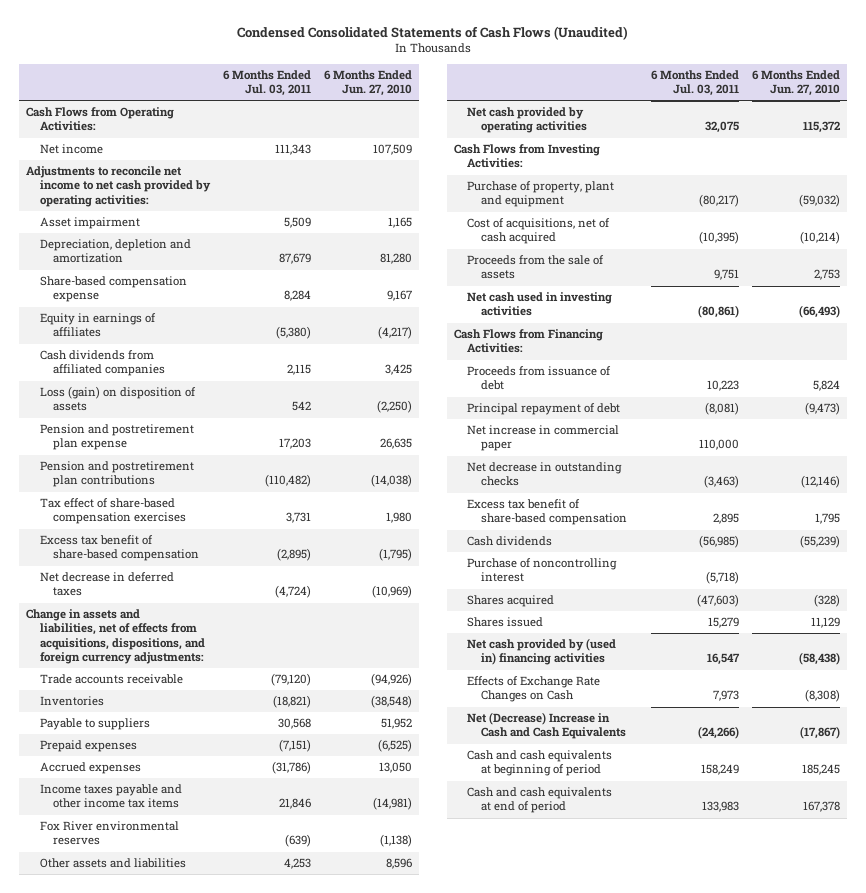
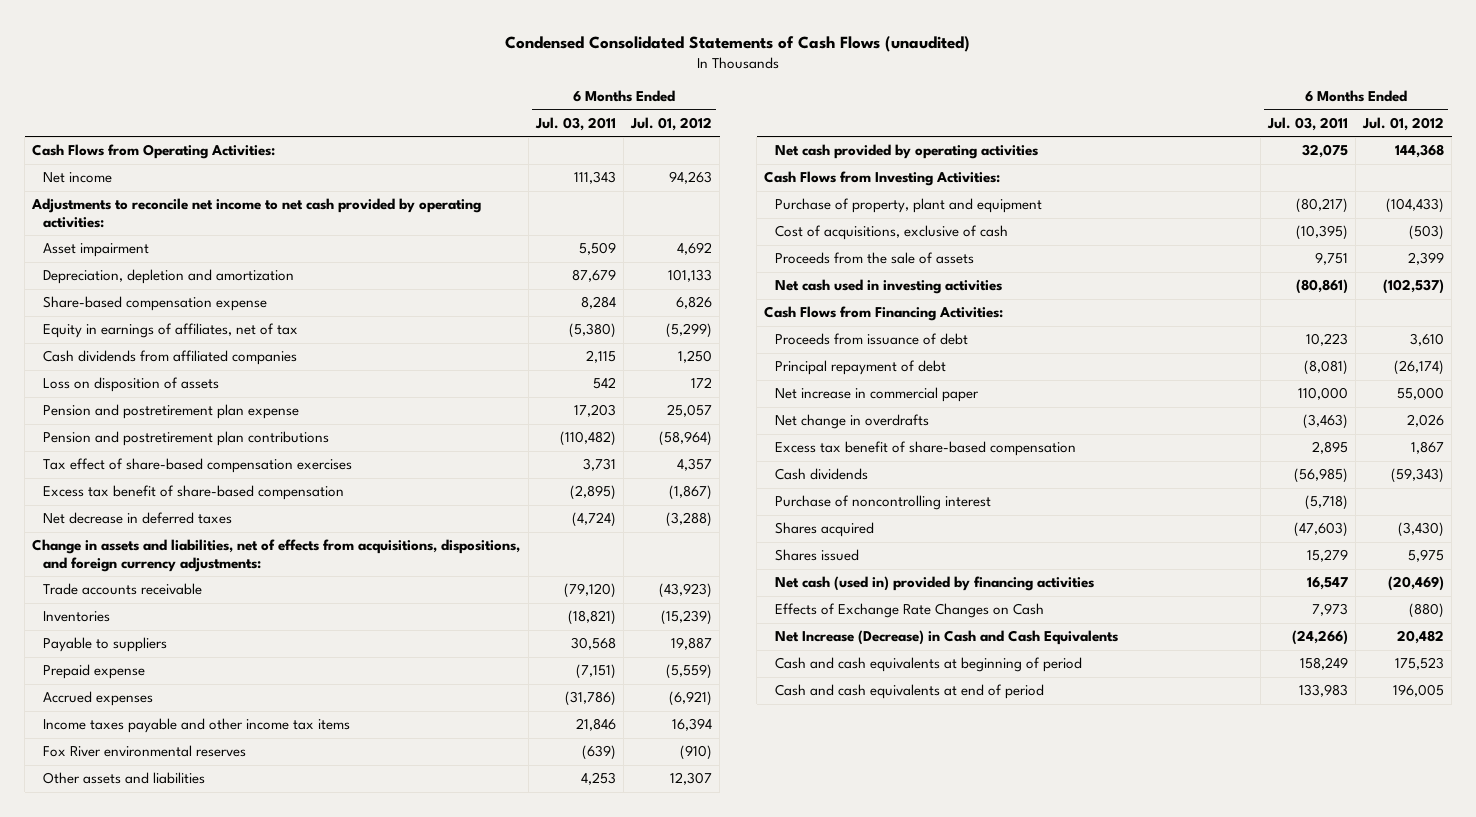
[237,26,629,41] Condensed Consolidated Statements of Cash Flows (Unaudited) -> [505,35,971,52] Condensed Consolidated Statements of Cash Flows (unaudited)
[324,70,413,97] 6 Months Ended Jun. 27, 2010 -> none
none -> [629,116,712,131] Jul. 01, 2012
[39,313,156,338] Equity in earnings of affiliates -> [42,323,298,339] Equity in earnings of affiliates, net of tax
[39,386,196,412] Loss (gain) on disposition of assets -> [42,377,219,393] Loss on disposition of assets
[39,740,137,753] Prepaid expenses -> [42,664,145,680] Prepaid expense
[467,218,611,245] Cost of acquisitions, net of cash acquired -> [774,225,1008,241] Cost of acquisitions, exclusive of cash
[467,462,623,487] Net decrease in outstanding checks -> [774,414,929,430] Net change in overdrafts
[467,638,617,666] Net cash provided by (used in) financing activities -> [774,576,1094,592] Net cash (used in) provided by financing activities
[467,712,626,740] Net (Decrease) Increase in Cash and Cash Equivalents -> [774,630,1118,646] Net Increase (Decrease) in Cash and Cash Equivalents

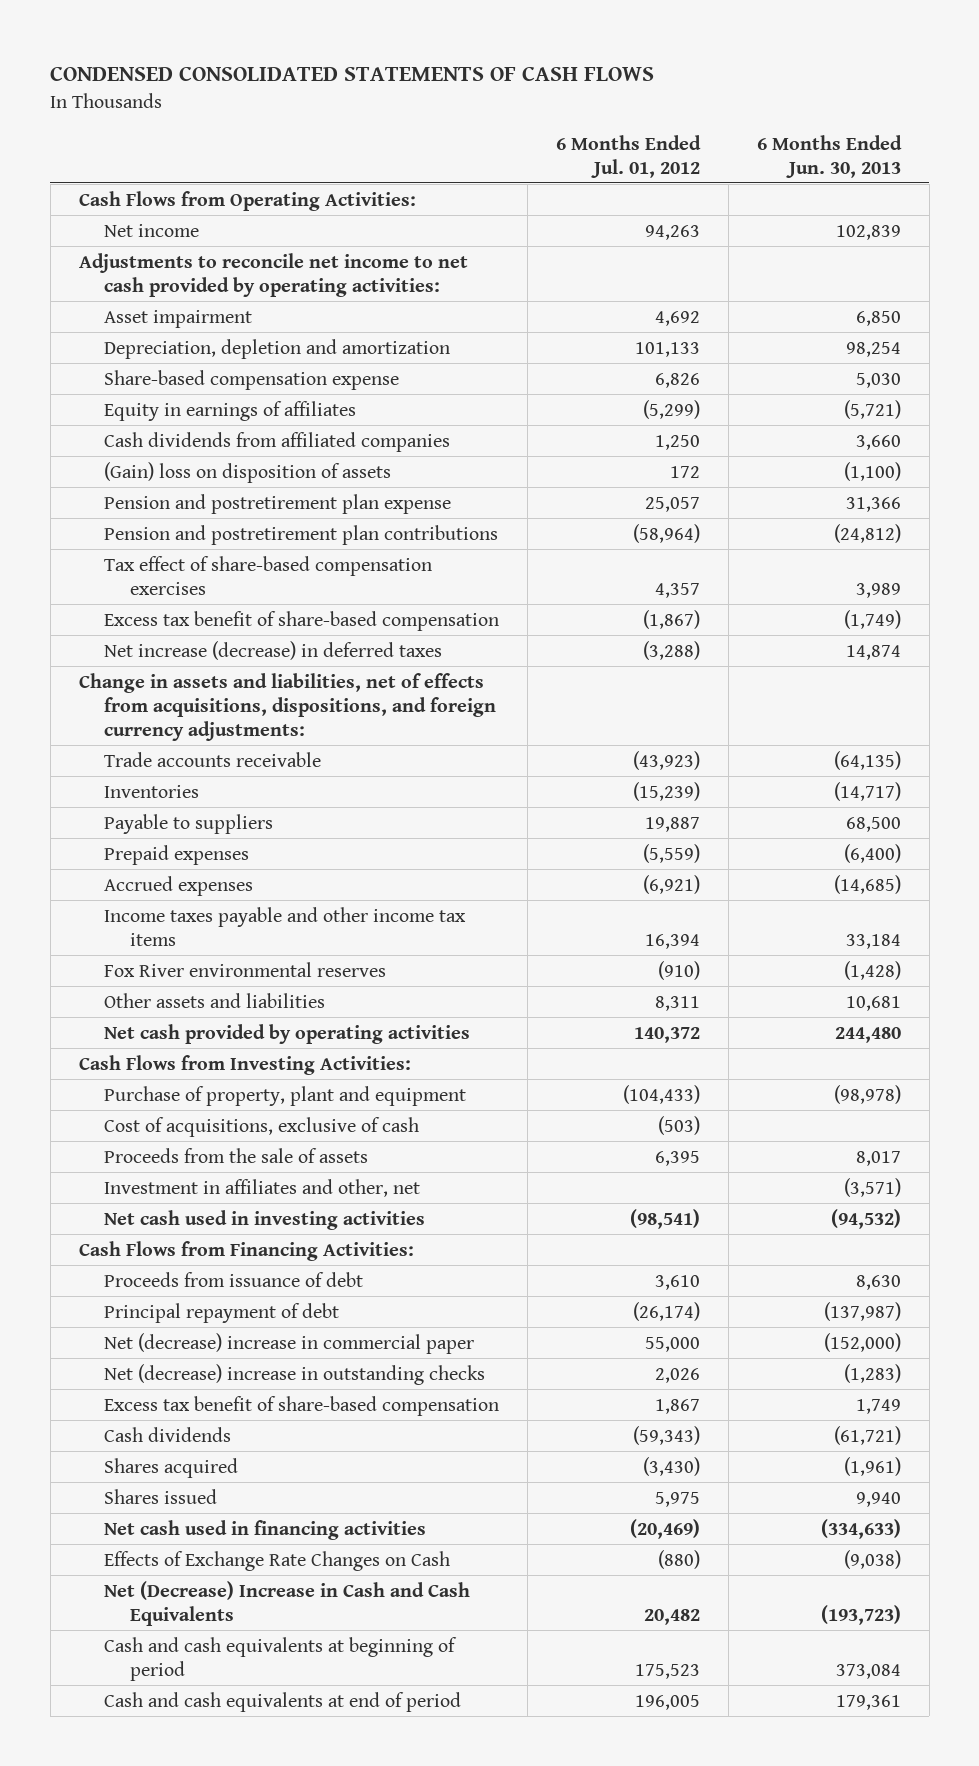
[505,35,971,52] Condensed Consolidated Statements of Cash Flows (unaudited) -> [50,66,655,82] CONDENSED CONSOLIDATED STATEMENTS OF CASH FLOWS
[534,116,616,131] Jul. 03, 2011 -> none
none -> [756,134,902,178] 6 Months Ended Jun. 30, 2013
[42,323,298,339] Equity in earnings of affiliates, net of tax -> [104,400,357,421] Equity in earnings of affiliates
[42,377,219,393] Loss on disposition of assets -> [104,461,392,483] (Gain) loss on disposition of assets
[42,512,232,525] Net decrease in deferred taxes -> [104,640,443,660] Net increase (decrease) in deferred taxes
[42,664,145,680] Prepaid expense -> [104,844,250,865] Prepaid expenses
[669,772,712,786] 12,307 -> [654,995,700,1011] 8,311
[1394,144,1444,159] 144,368 -> [633,1026,700,1043] 140,372
[1407,252,1444,266] 2,399 -> [654,1150,700,1166] 6,395
none -> [104,1178,421,1197] Investment in affiliates and other, net
[1382,279,1444,295] (102,537) -> [629,1208,700,1229] (98,541)
[774,387,979,403] Net increase in commercial paper -> [104,1332,475,1354] Net (decrease) increase in commercial paper
[774,414,929,430] Net change in overdrafts -> [104,1363,486,1385] Net (decrease) increase in outstanding checks
[774,495,991,511] Purchase of noncontrolling interest -> none
[774,576,1094,592] Net cash (used in) provided by financing activities -> [104,1519,427,1540] Net cash used in financing activities
[774,630,1118,646] Net Increase (Decrease) in Cash and Cash Equivalents -> [104,1580,471,1626] Net (Decrease) Increase in Cash and Cash Equivalents

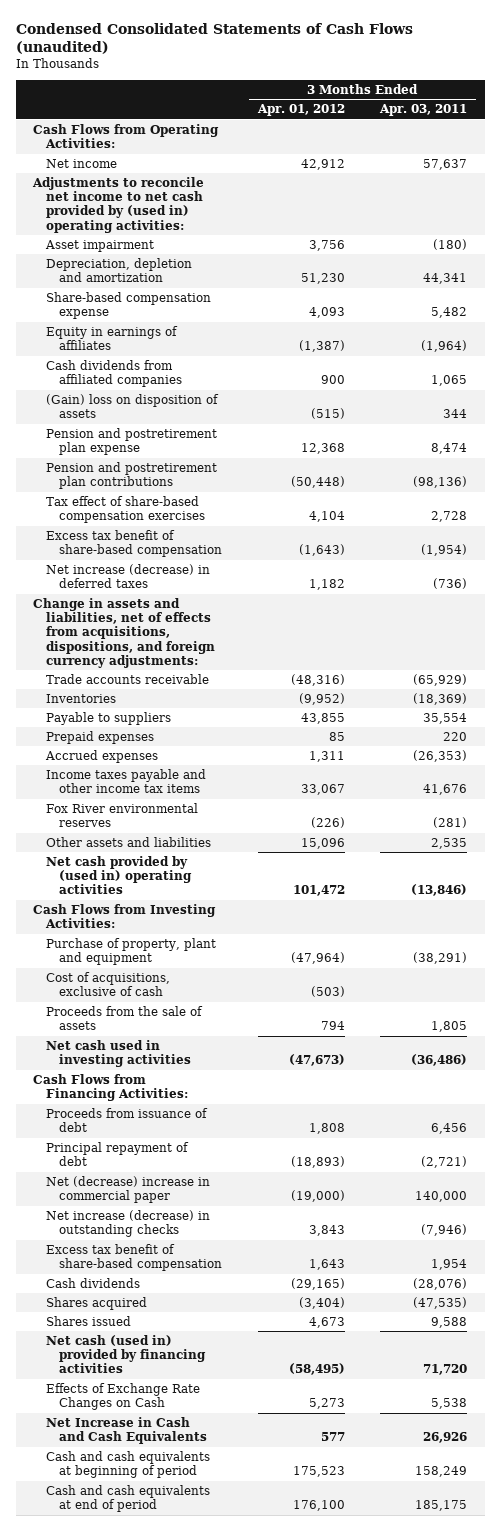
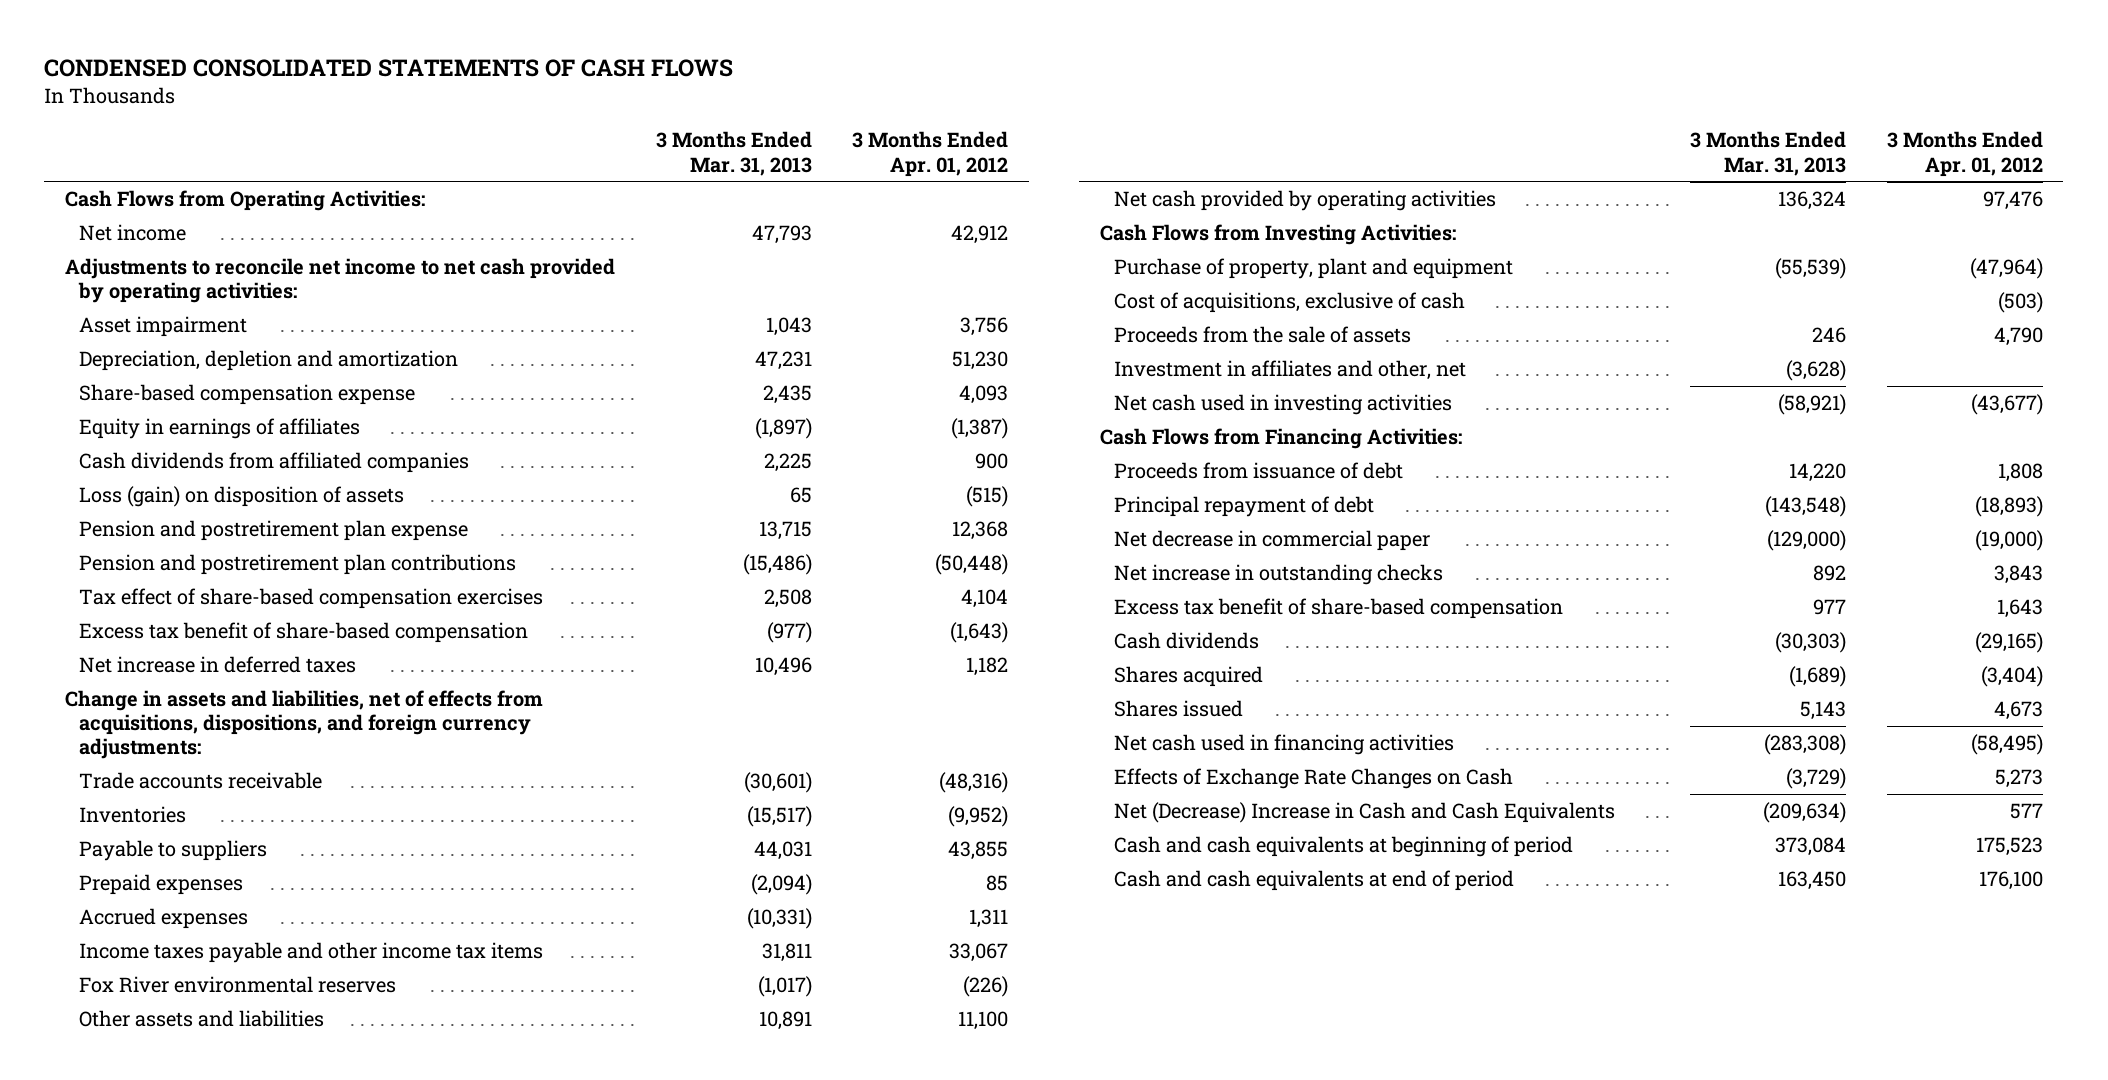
[15,22,413,55] Condensed Consolidated Statements of Cash Flows (unaudited) -> [44,58,734,77] CONDENSED CONSOLIDATED STATEMENTS OF CASH FLOWS
[378,104,467,117] Apr. 03, 2011 -> none
none -> [655,131,812,176] 3 Months Ended Mar. 31, 2013
[32,176,205,233] Adjustments to reconcile net income to net cash provided by (used in) operating activities: -> [64,258,615,304] Adjustments to reconcile net income to net cash provided by operating activities:
[46,393,220,419] (Gain) loss on disposition of assets -> [78,486,404,508] Loss (gain) on disposition of assets
[46,563,211,589] Net increase (decrease) in deferred taxes -> [78,656,356,674] Net increase in deferred taxes
[300,837,345,849] 15,096 -> [958,1011,1009,1031] 11,100
[46,855,193,895] Net cash provided by (used in) operating activities -> [1113,190,1496,212] Net cash provided by operating activities
[292,885,345,897] 101,472 -> [1983,191,2044,211] 97,476
[320,1021,345,1031] 794 -> [1994,327,2044,347] 4,790
none -> [1113,360,1466,381] Investment in affiliates and other, net
[288,1054,345,1067] (47,673) -> [1971,394,2044,416] (43,677)
[46,1175,211,1204] Net (decrease) increase in commercial paper -> [1113,530,1430,552] Net decrease in commercial paper
[46,1209,211,1238] Net increase (decrease) in outstanding checks -> [1113,564,1443,586] Net increase in outstanding checks
[46,1334,207,1374] Net cash (used in) provided by financing activities -> [1113,734,1454,756] Net cash used in financing activities
[46,1416,208,1445] Net Increase in Cash and Cash Equivalents -> [1113,802,1615,824] Net (Decrease) Increase in Cash and Cash Equivalents

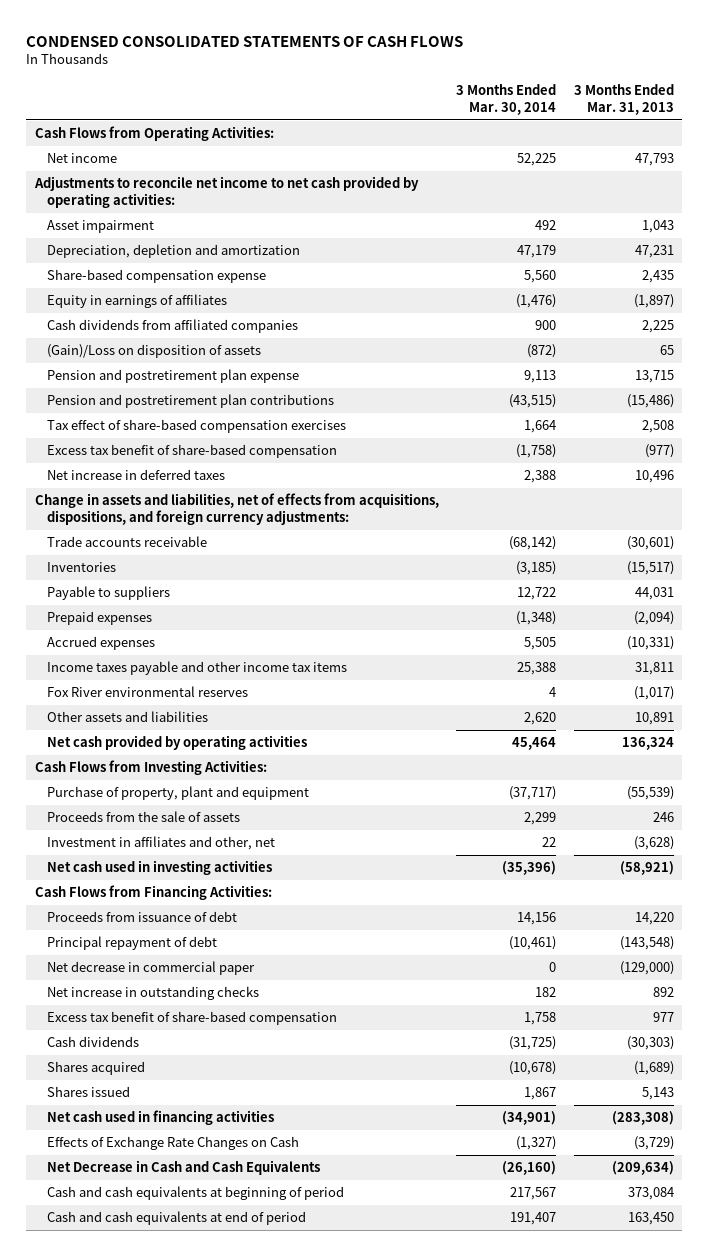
[852,131,1009,177] 3 Months Ended Apr. 01, 2012 -> none
none -> [456,84,557,116] 3 Months Ended Mar. 30, 2014
[78,486,404,508] Loss (gain) on disposition of assets -> [47,344,262,359] (Gain)/Loss on disposition of assets
[1113,292,1465,314] Cost of acquisitions, exclusive of cash -> none
[1113,802,1615,824] Net (Decrease) Increase in Cash and Cash Equivalents -> [47,1160,321,1176] Net Decrease in Cash and Cash Equivalents

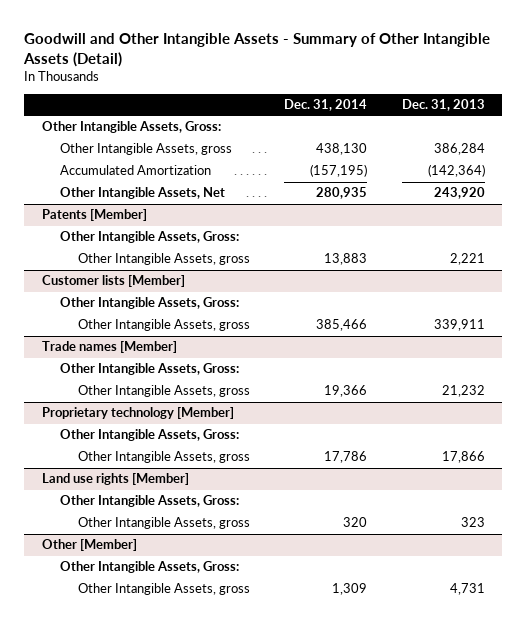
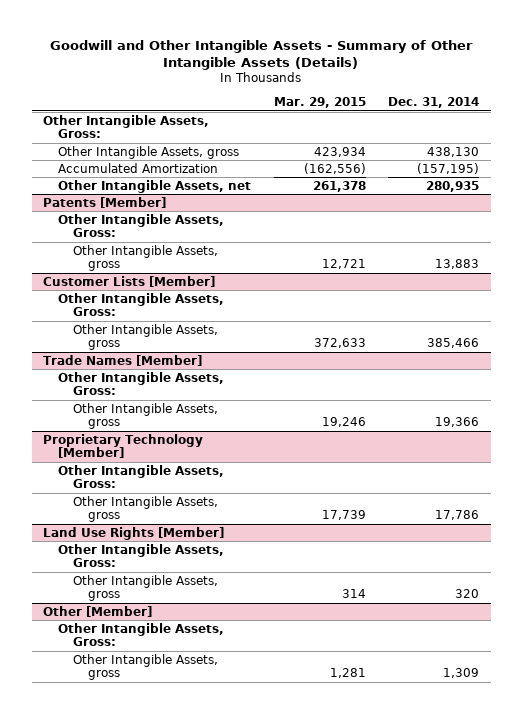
[23,33,491,67] Goodwill and Other Intangible Assets - Summary of Other Intangible Assets (Detail) -> [50,39,474,71] Goodwill and Other Intangible Assets - Summary of Other Intangible Assets (Details)
[402,99,486,112] Dec. 31, 2013 -> none
none -> [273,97,366,109] Mar. 29, 2015
[59,187,225,200] Other Intangible Assets, Net -> [58,179,252,193] Other Intangible Assets, net
[41,275,185,288] Customer lists [Member] -> [43,275,216,287] Customer Lists [Member]
[41,341,177,354] Trade names [Member] -> [43,354,203,366] Trade Names [Member]
[41,407,234,420] Proprietary technology [Member] -> [43,433,204,459] Proprietary Technology [Member]
[41,473,189,486] Land use rights [Member] -> [43,526,225,540] Land Use Rights [Member]

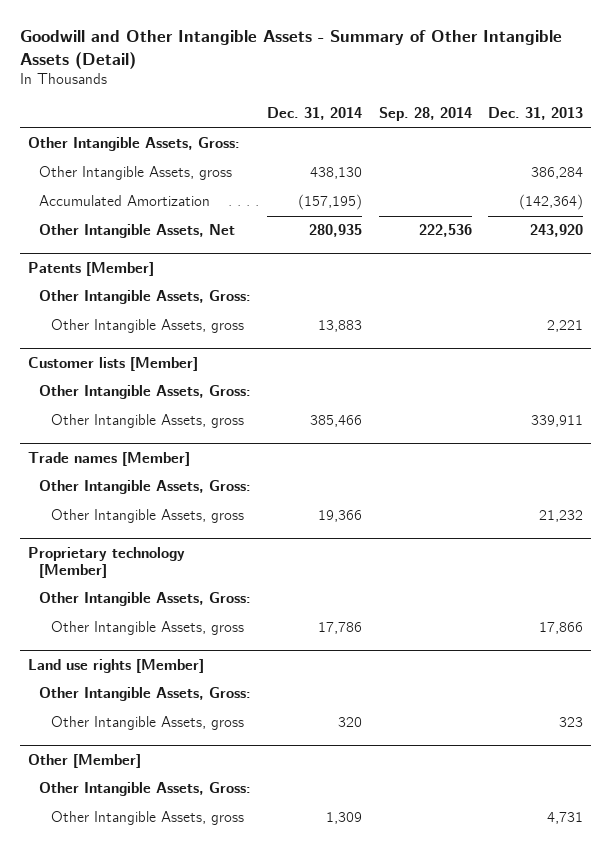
[50,39,474,71] Goodwill and Other Intangible Assets - Summary of Other Intangible Assets (Details) -> [19,30,562,69] Goodwill and Other Intangible Assets - Summary of Other Intangible Assets (Detail)
[273,97,366,109] Mar. 29, 2015 -> none
none -> [378,107,472,122] Sep. 28, 2014
none -> [487,107,583,121] Dec. 31, 2013
[58,179,252,193] Other Intangible Assets, net -> [39,224,236,239] Other Intangible Assets, Net
[43,275,216,287] Customer Lists [Member] -> [27,356,198,371] Customer lists [Member]
[43,354,203,366] Trade Names [Member] -> [27,451,190,466] Trade names [Member]
[43,433,204,459] Proprietary Technology [Member] -> [27,546,185,579] Proprietary technology [Member]
[43,526,225,540] Land Use Rights [Member] -> [27,658,204,673] Land use rights [Member]

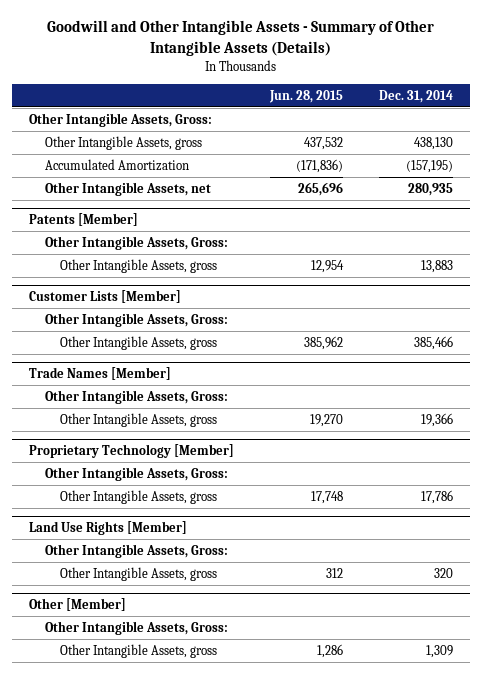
[19,30,562,69] Goodwill and Other Intangible Assets - Summary of Other Intangible Assets (Detail) -> [47,20,435,56] Goodwill and Other Intangible Assets - Summary of Other Intangible Assets (Details)
[378,107,472,122] Sep. 28, 2014 -> none
[487,107,583,121] Dec. 31, 2013 -> none
none -> [269,89,344,103] Jun. 28, 2015
[39,224,236,239] Other Intangible Assets, Net -> [44,182,211,197] Other Intangible Assets, net
[27,356,198,371] Customer lists [Member] -> [29,290,182,304] Customer Lists [Member]
[27,451,190,466] Trade names [Member] -> [29,367,172,381] Trade Names [Member]
[27,546,185,579] Proprietary technology [Member] -> [29,444,235,459] Proprietary Technology [Member]
[27,658,204,673] Land use rights [Member] -> [29,521,188,536] Land Use Rights [Member]

